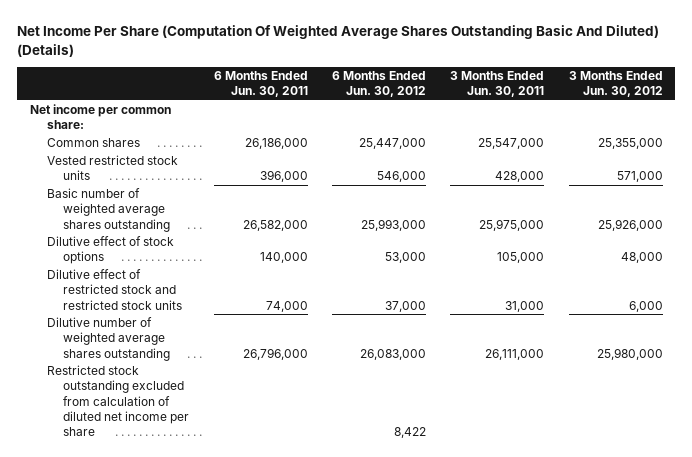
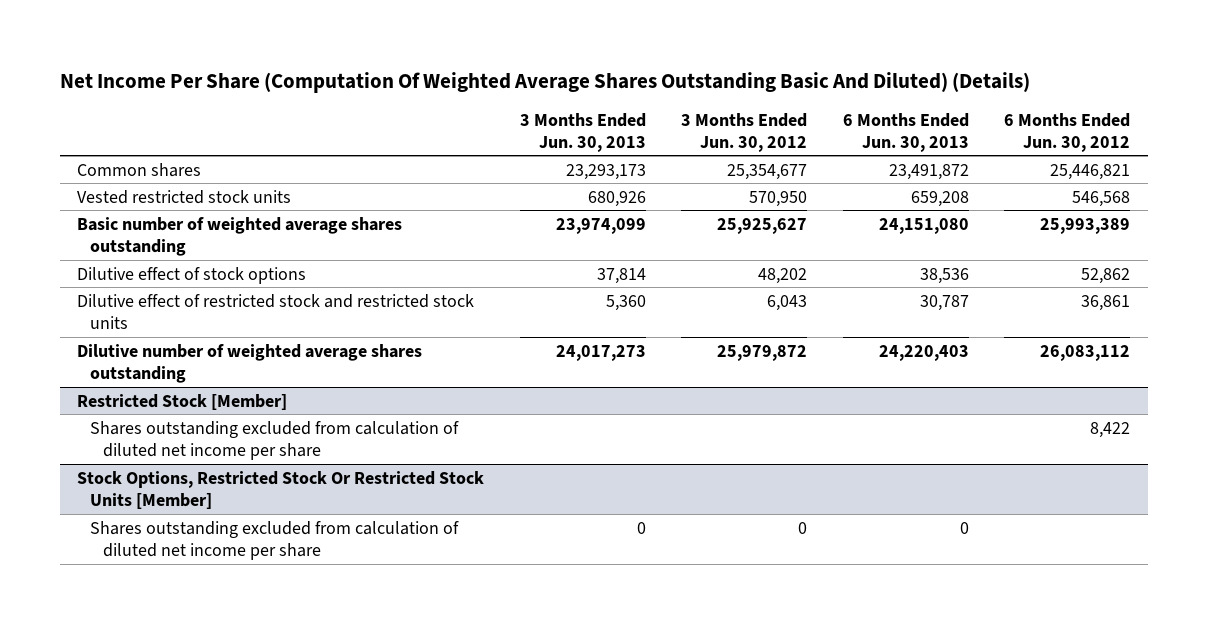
[213,70,308,98] 6 Months Ended Jun. 30, 2011 -> none
[450,70,545,98] 3 Months Ended Jun. 30, 2011 -> none
none -> [519,112,646,152] 3 Months Ended Jun. 30, 2013
none -> [842,112,969,152] 6 Months Ended Jun. 30, 2013
[29,104,171,130] Net income per common share: -> none
[359,138,427,150] 25,447,000 -> [1050,163,1131,180] 25,446,821
[597,138,663,150] 25,355,000 -> [727,163,808,180] 25,354,677
[377,171,427,183] 546,000 -> [1072,190,1131,207] 546,568
[616,171,663,183] 571,000 -> [749,190,808,207] 570,950
[361,218,427,231] 25,993,000 -> [1040,217,1131,234] 25,993,389
[597,218,663,231] 25,926,000 -> [717,217,808,234] 25,925,627
[385,252,427,264] 53,000 -> [1081,267,1131,284] 52,862
[620,252,663,264] 48,000 -> [758,267,808,284] 48,202
[385,300,427,312] 37,000 -> [1081,294,1131,311] 36,861
[628,300,663,312] 6,000 -> [767,294,808,311] 6,043
[360,348,427,360] 26,083,000 -> [1040,344,1131,361] 26,083,112
[596,347,663,360] 25,980,000 -> [717,344,808,361] 25,979,872
none -> [77,393,288,410] Restricted Stock [Member]
[46,365,190,436] Restricted stock outstanding excluded from calculation of diluted net income per share -> [90,420,460,460] Shares outstanding excluded from calculation of diluted net income per share
none -> [77,470,485,509] Stock Options, Restricted Stock Or Restricted Stock Units [Member]
none -> [90,520,460,560] Shares outstanding excluded from calculation of diluted net income per share

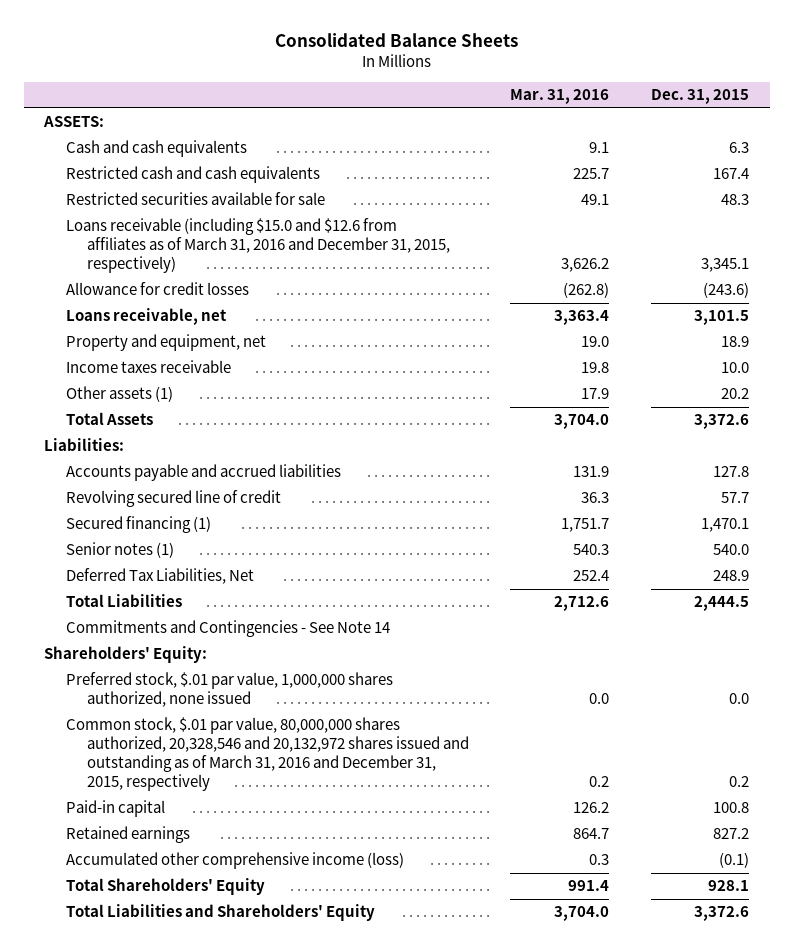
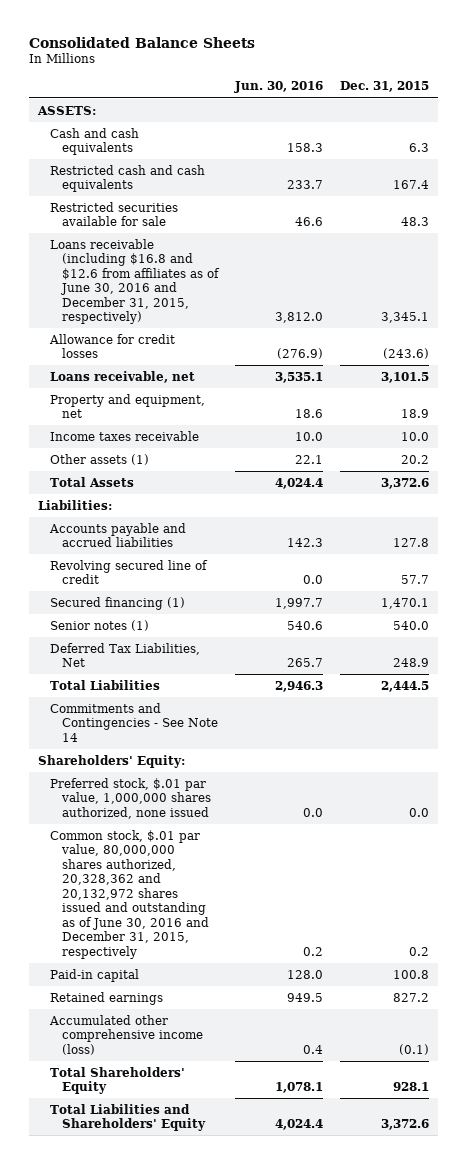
[510,89,610,105] Mar. 31, 2016 -> none
none -> [233,81,323,94] Jun. 30, 2016
[65,218,450,274] Loans receivable (including $15.0 and $12.6 from affiliates as of March 31, 2016 and December 31, 2015, respectively) -> [49,238,220,325] Loans receivable (including $16.8 and $12.6 from affiliates as of June 30, 2016 and December 31, 2015, respectively)
[65,717,469,792] Common stock, $.01 par value, 80,000,000 shares authorized, 20,328,546 and 20,132,972 shares issued and outstanding as of March 31, 2016 and December 31, 2015, respectively -> [49,829,209,959] Common stock, $.01 par value, 80,000,000 shares authorized, 20,328,362 and 20,132,972 shares issued and outstanding as of June 30, 2016 and December 31, 2015, respectively

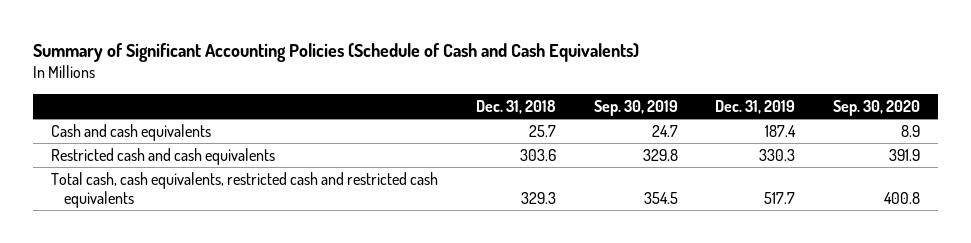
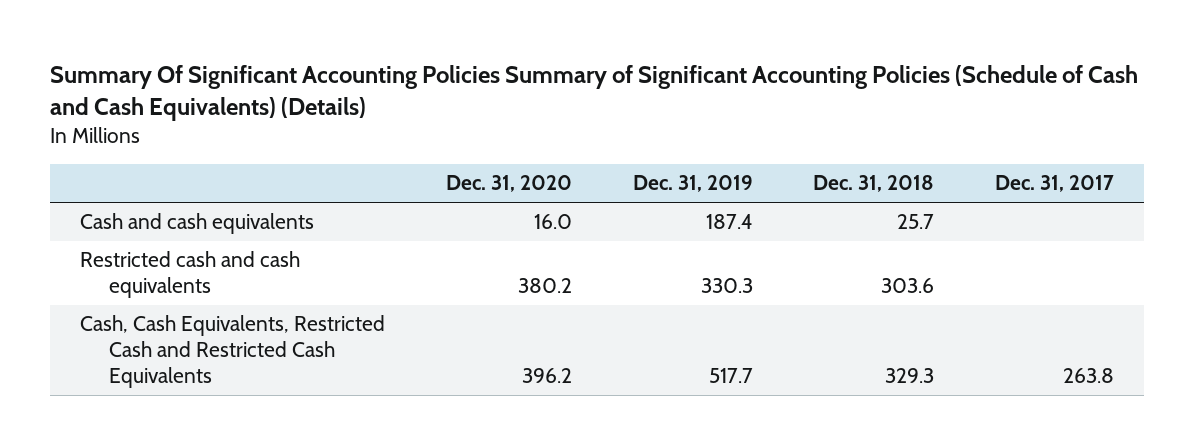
[32,43,639,63] Summary of Significant Accounting Policies (Schedule of Cash and Cash Equivalents) -> [50,64,1139,121] Summary Of Significant Accounting Policies Summary of Significant Accounting Policies (Schedule of Cash and Cash Equivalents) (Details)
[593,99,678,116] Sep. 30, 2019 -> none
[832,99,920,116] Sep. 30, 2020 -> none
none -> [446,175,573,193] Dec. 31, 2020
none -> [994,175,1114,193] Dec. 31, 2017
[51,171,439,208] Total cash, cash equivalents, restricted cash and restricted cash equivalents -> [80,315,386,389] Cash, Cash Equivalents, Restricted Cash and Restricted Cash Equivalents

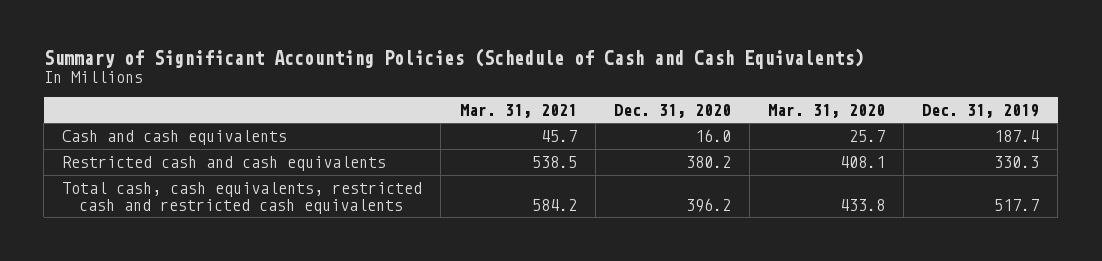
[50,64,1139,121] Summary Of Significant Accounting Policies Summary of Significant Accounting Policies (Schedule of Cash and Cash Equivalents) (Details) -> [43,47,864,69] Summary of Significant Accounting Policies (Schedule of Cash and Cash Equivalents)
[813,175,935,193] Dec. 31, 2018 -> none
[994,175,1114,193] Dec. 31, 2017 -> none
none -> [459,103,577,118] Mar. 31, 2021
none -> [768,103,886,118] Mar. 31, 2020
[80,315,386,389] Cash, Cash Equivalents, Restricted Cash and Restricted Cash Equivalents -> [62,182,423,214] Total cash, cash equivalents, restricted cash and restricted cash equivalents

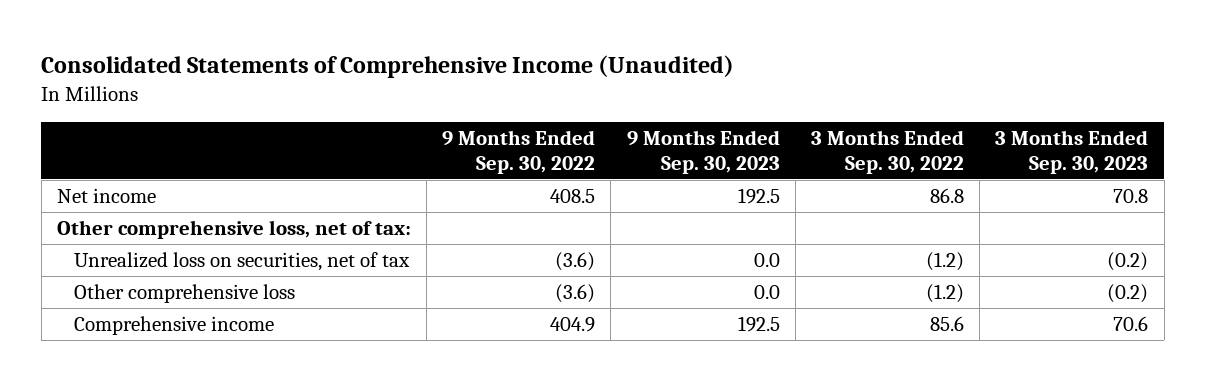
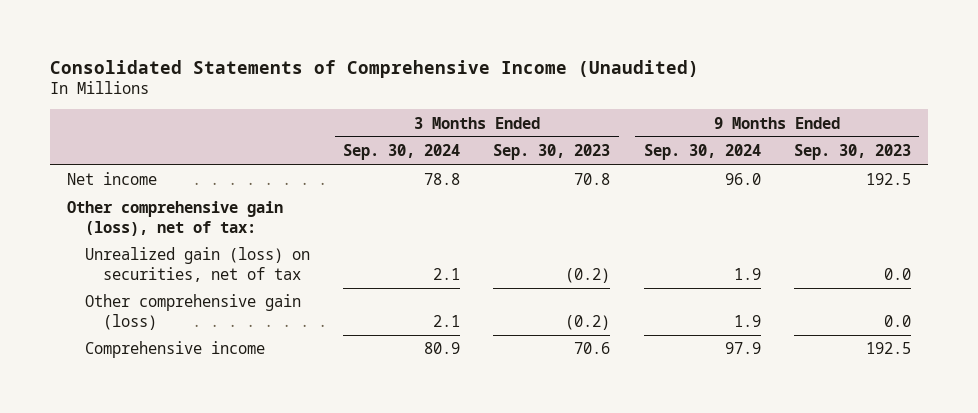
[442,130,596,175] 9 Months Ended Sep. 30, 2022 -> none
[811,130,965,175] 3 Months Ended Sep. 30, 2022 -> none
none -> [343,144,461,161] Sep. 30, 2024
none -> [643,144,761,161] Sep. 30, 2024
[56,219,411,239] Other comprehensive loss, net of tax: -> [66,201,283,236] Other comprehensive gain (loss), net of tax:
[74,251,411,271] Unrealized loss on securities, net of tax -> [84,247,310,282] Unrealized gain (loss) on securities, net of tax
[74,283,296,303] Other comprehensive loss -> [84,294,301,330] Other comprehensive gain (loss)

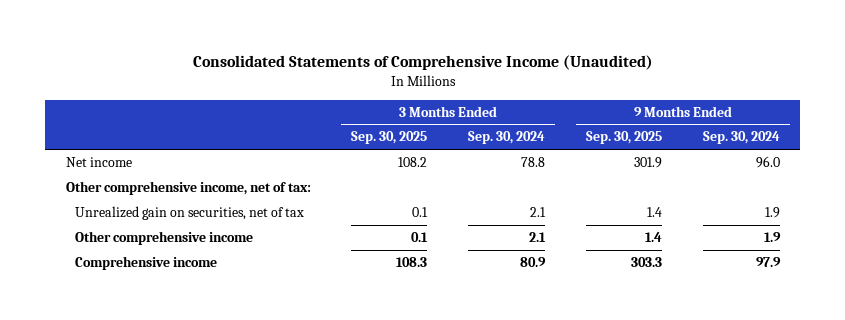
[493,144,611,161] Sep. 30, 2023 -> none
[793,144,911,161] Sep. 30, 2023 -> none
none -> [351,131,428,145] Sep. 30, 2025
none -> [585,131,662,145] Sep. 30, 2025
[66,201,283,236] Other comprehensive gain (loss), net of tax: -> [65,181,311,196] Other comprehensive income, net of tax:
[84,247,310,282] Unrealized gain (loss) on securities, net of tax -> [75,206,305,221] Unrealized gain on securities, net of tax
[84,294,301,330] Other comprehensive gain (loss) -> [75,231,254,246] Other comprehensive income

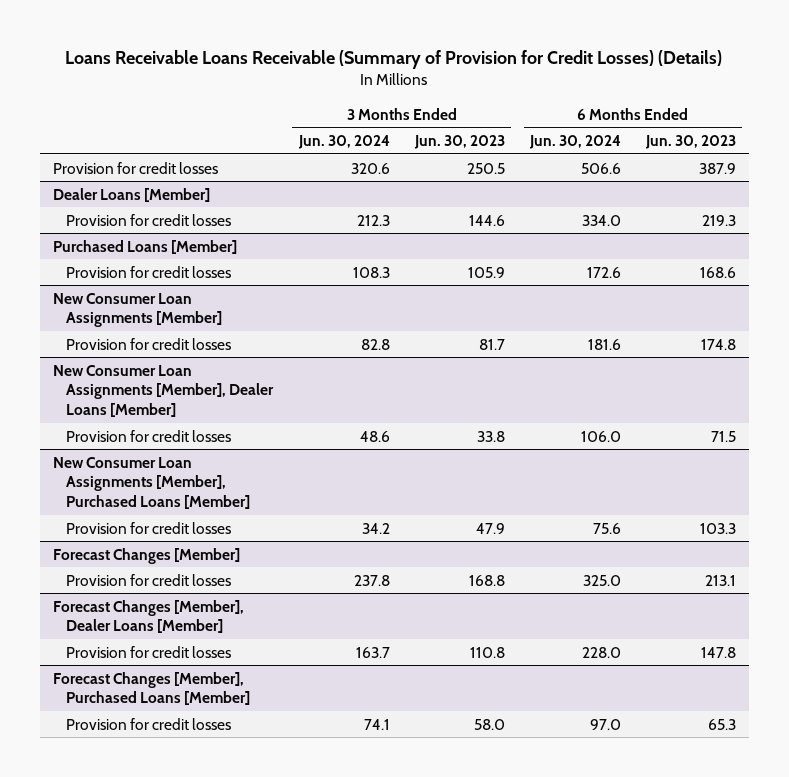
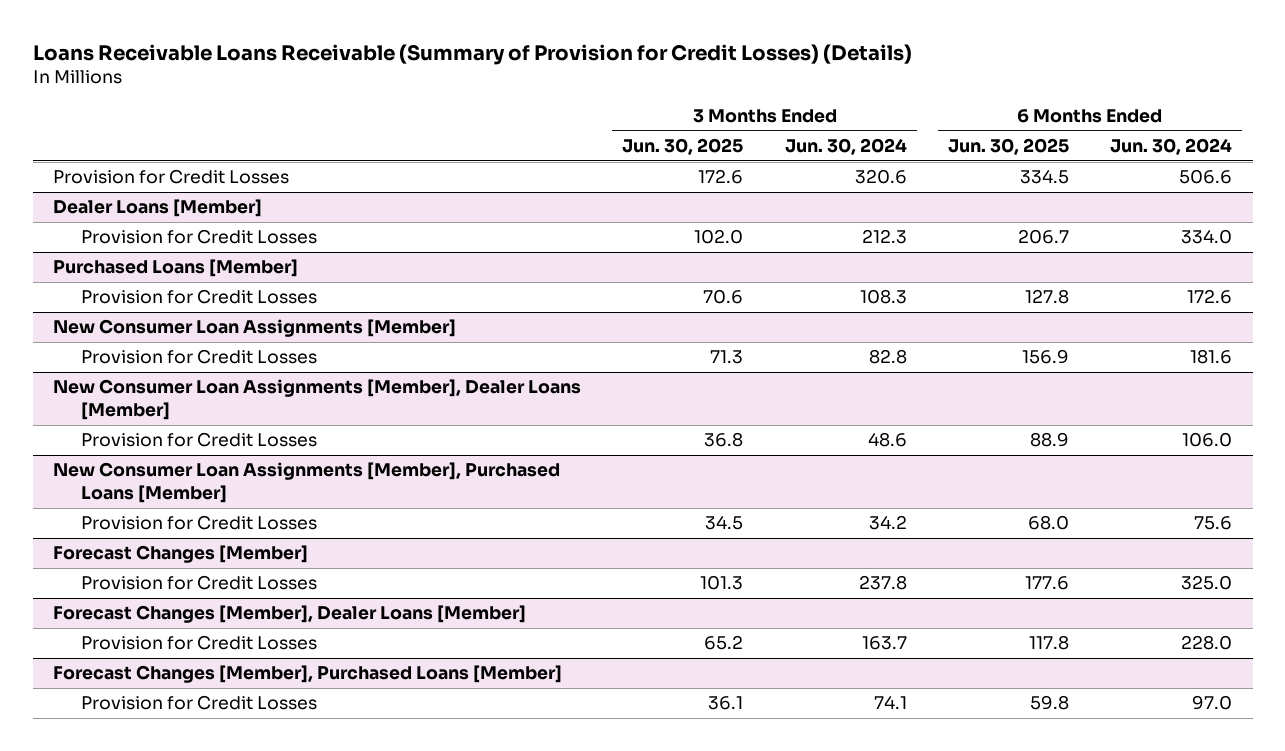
[413,135,505,150] Jun. 30, 2023 -> none
[644,135,736,150] Jun. 30, 2023 -> none
none -> [622,138,744,156] Jun. 30, 2025
none -> [947,138,1069,156] Jun. 30, 2025
[52,161,218,174] Provision for credit losses -> [53,169,290,185] Provision for Credit Losses
[66,213,232,226] Provision for credit losses -> [80,229,317,245] Provision for Credit Losses
[66,265,232,278] Provision for credit losses -> [80,289,317,305] Provision for Credit Losses
[66,337,232,350] Provision for credit losses -> [80,349,317,365] Provision for Credit Losses
[66,429,232,442] Provision for credit losses -> [80,432,317,448] Provision for Credit Losses
[66,521,232,534] Provision for credit losses -> [80,515,317,531] Provision for Credit Losses
[66,573,232,586] Provision for credit losses -> [80,575,317,591] Provision for Credit Losses
[66,645,232,658] Provision for credit losses -> [80,635,317,651] Provision for Credit Losses
[66,717,232,730] Provision for credit losses -> [80,695,317,711] Provision for Credit Losses

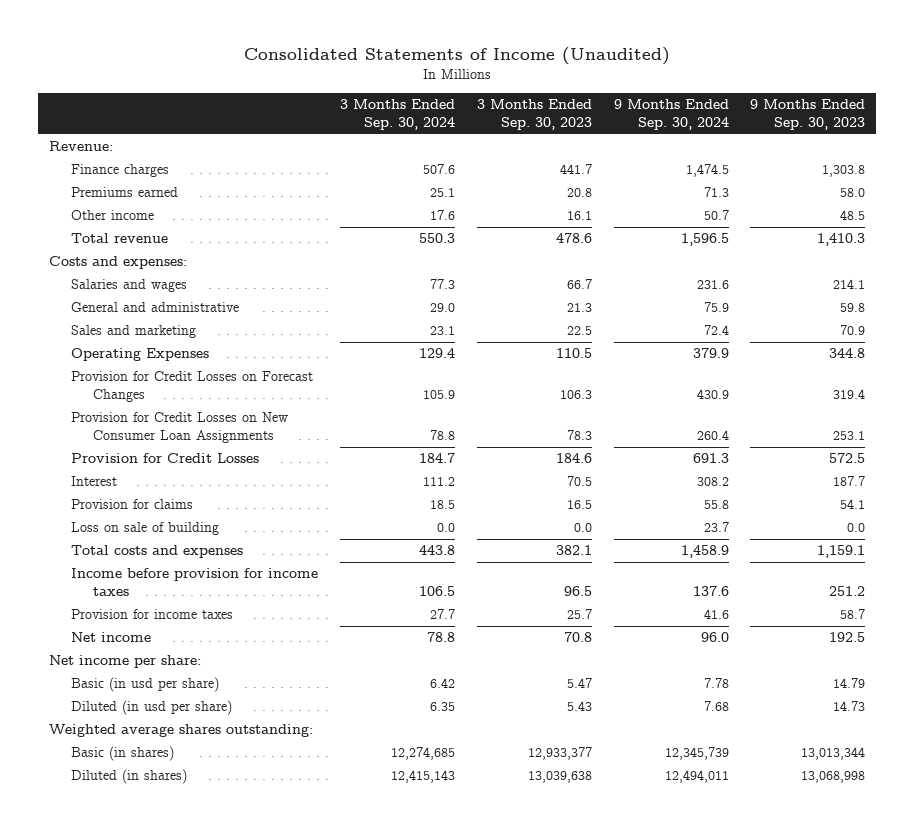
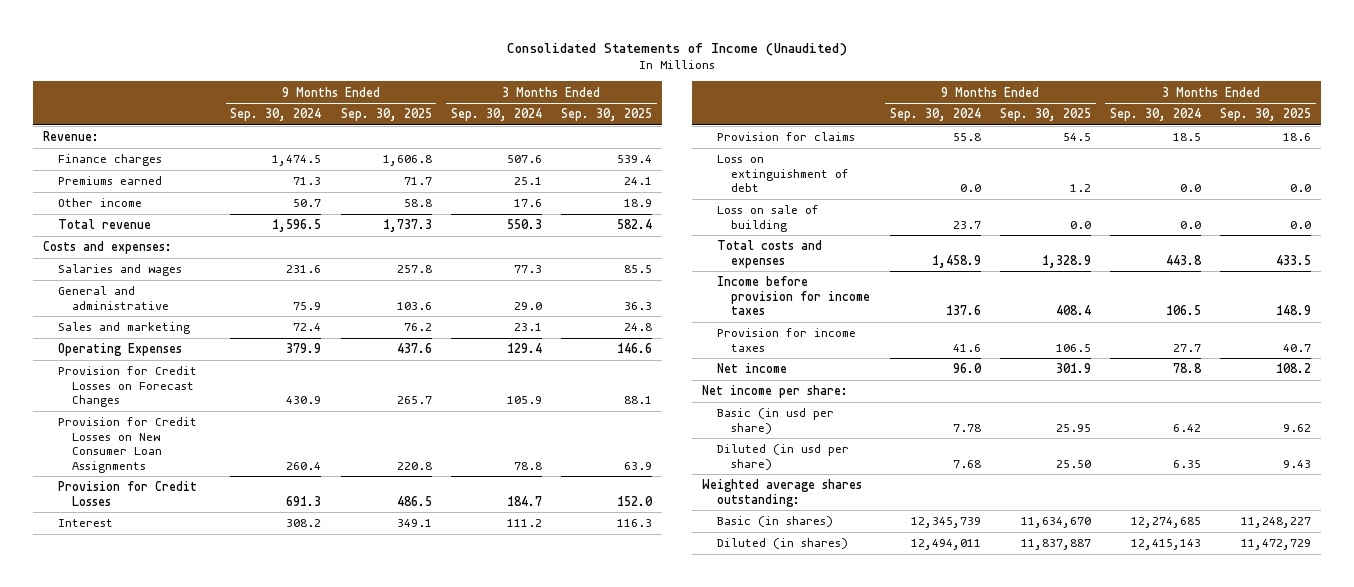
[476,99,592,131] 3 Months Ended Sep. 30, 2023 -> none
[750,99,866,131] 9 Months Ended Sep. 30, 2023 -> none
none -> [340,108,432,122] Sep. 30, 2025
none -> [561,108,653,122] Sep. 30, 2025
none -> [716,155,850,193] Loss on extinguishment of debt

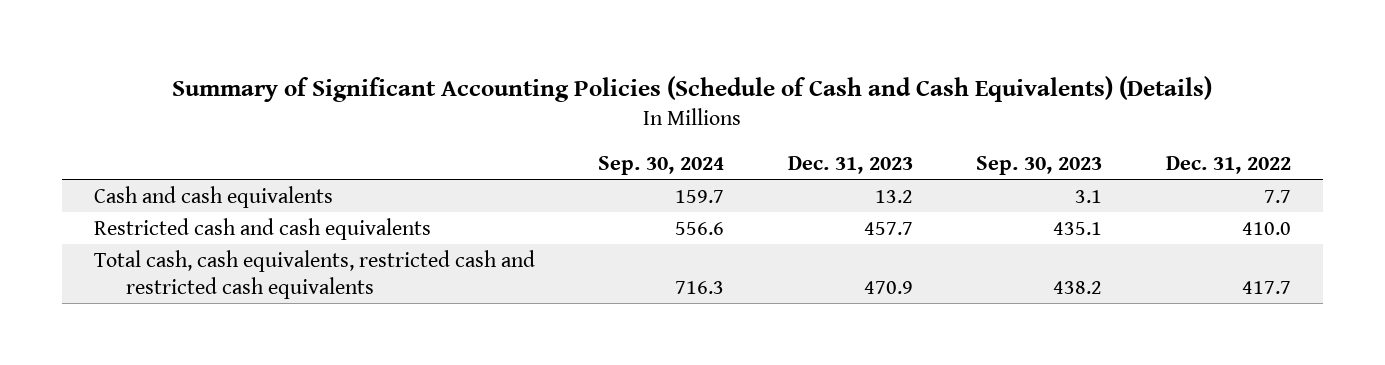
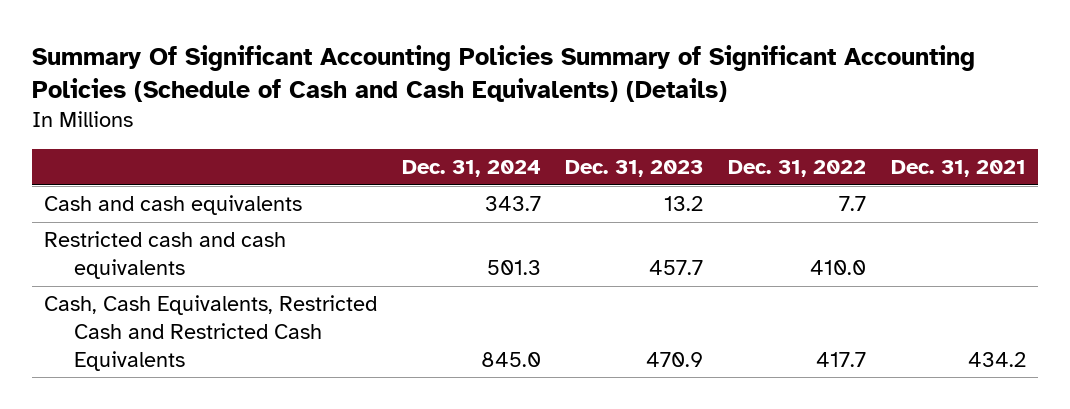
[172,75,1213,102] Summary of Significant Accounting Policies (Schedule of Cash and Cash Equivalents) (Details) -> [31,44,975,103] Summary Of Significant Accounting Policies Summary of Significant Accounting Policies (Schedule of Cash and Cash Equivalents) (Details)
[598,155,725,175] Sep. 30, 2024 -> none
[976,155,1103,175] Sep. 30, 2023 -> none
none -> [401,159,541,177] Dec. 31, 2024
none -> [890,159,1026,177] Dec. 31, 2021
[93,249,535,299] Total cash, cash equivalents, restricted cash and restricted cash equivalents -> [43,295,377,371] Cash, Cash Equivalents, Restricted Cash and Restricted Cash Equivalents

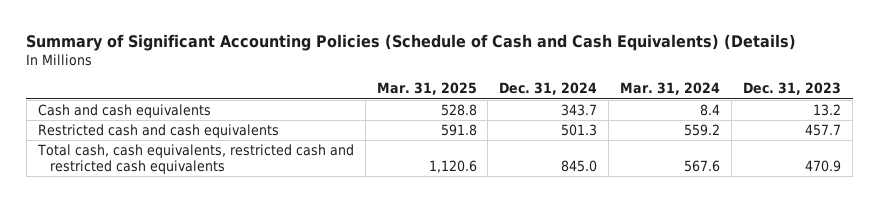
[31,44,975,103] Summary Of Significant Accounting Policies Summary of Significant Accounting Policies (Schedule of Cash and Cash Equivalents) (Details) -> [26,33,797,51] Summary of Significant Accounting Policies (Schedule of Cash and Cash Equivalents) (Details)
[728,159,867,177] Dec. 31, 2022 -> none
[890,159,1026,177] Dec. 31, 2021 -> none
none -> [376,82,477,96] Mar. 31, 2025
none -> [620,82,721,96] Mar. 31, 2024
[43,295,377,371] Cash, Cash Equivalents, Restricted Cash and Restricted Cash Equivalents -> [36,144,354,174] Total cash, cash equivalents, restricted cash and restricted cash equivalents

